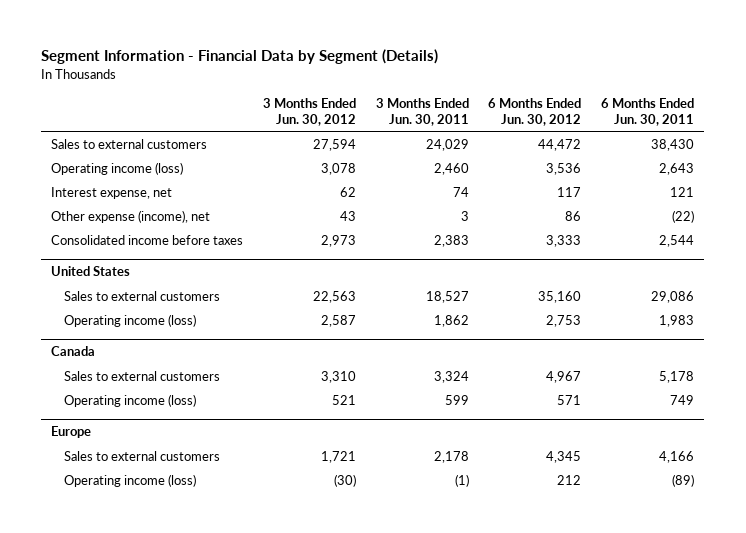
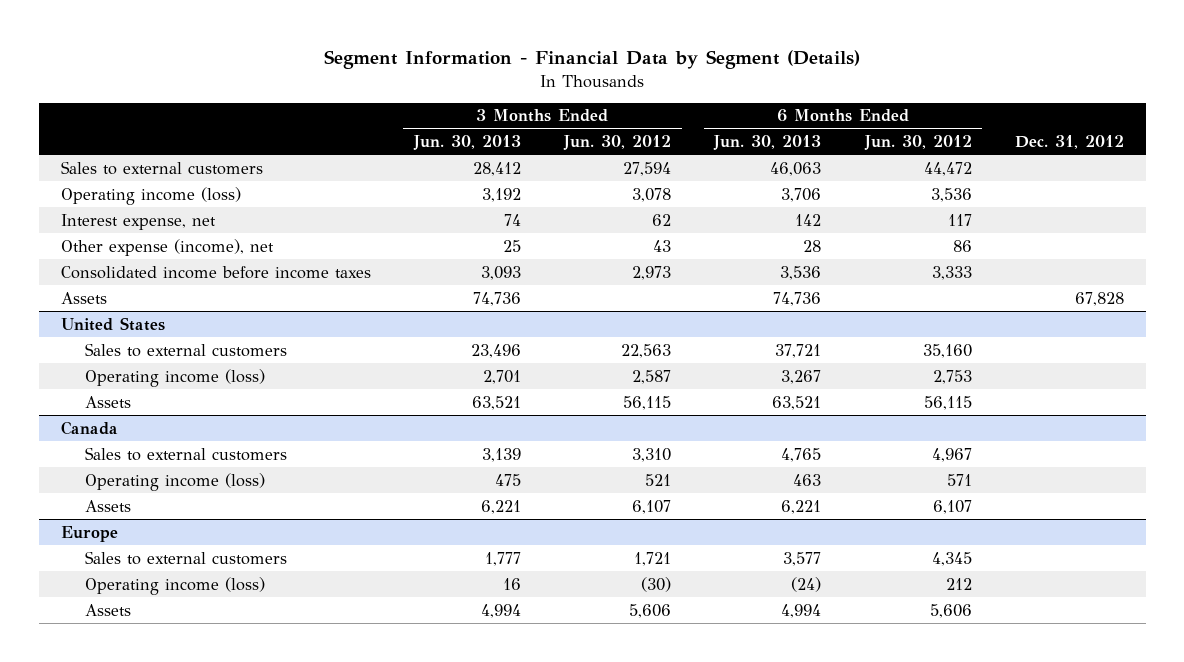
[375,98,469,126] 3 Months Ended Jun. 30, 2011 -> none
[601,98,695,126] 6 Months Ended Jun. 30, 2011 -> none
none -> [412,135,521,151] Jun. 30, 2013
none -> [713,135,822,151] Jun. 30, 2013
none -> [1014,135,1124,150] Dec. 31, 2012
[51,234,244,245] Consolidated income before taxes -> [60,265,371,279] Consolidated income before income taxes
none -> [60,291,107,304] Assets
none -> [85,395,132,408] Assets
none -> [85,499,132,512] Assets
none -> [85,603,132,616] Assets

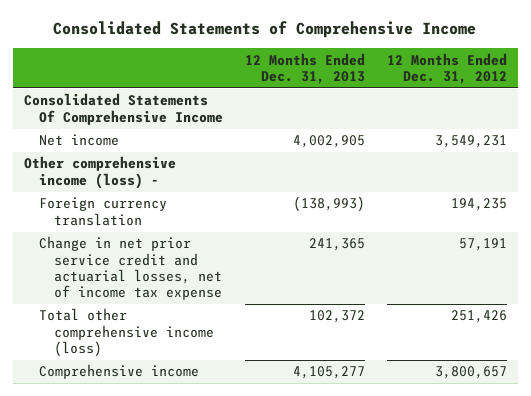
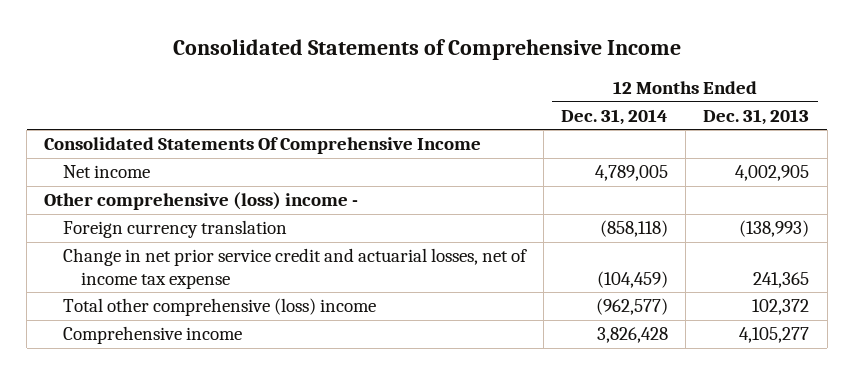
[386,52,507,84] 12 Months Ended Dec. 31, 2012 -> none
none -> [561,108,669,125] Dec. 31, 2014
[23,156,176,189] Other comprehensive income (loss) - -> [44,192,359,211] Other comprehensive (loss) income -
[38,308,214,357] Total other comprehensive income (loss) -> [62,298,376,317] Total other comprehensive (loss) income

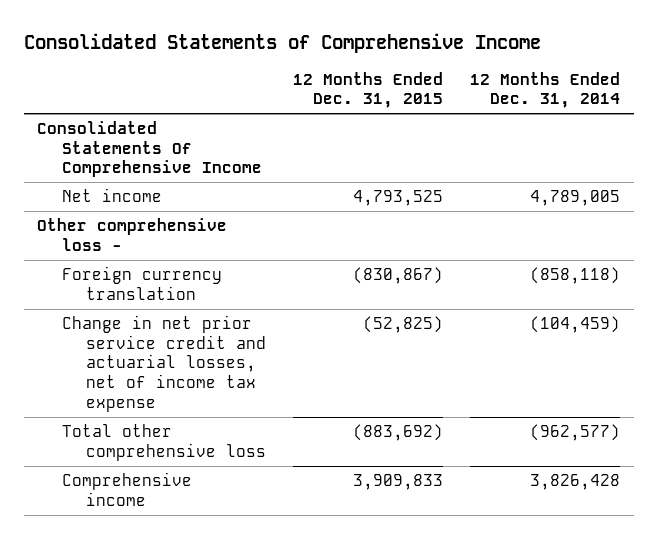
[703,108,810,125] Dec. 31, 2013 -> none
none -> [293,71,444,109] 12 Months Ended Dec. 31, 2015
[44,192,359,211] Other comprehensive (loss) income - -> [37,218,228,251] Other comprehensive loss -
[62,298,376,317] Total other comprehensive (loss) income -> [61,424,267,461] Total other comprehensive loss

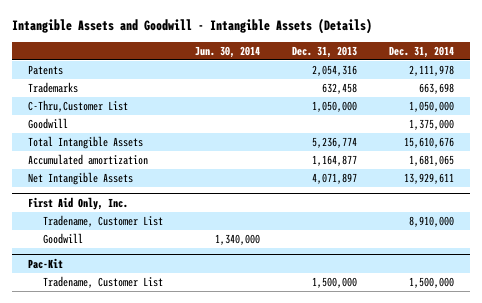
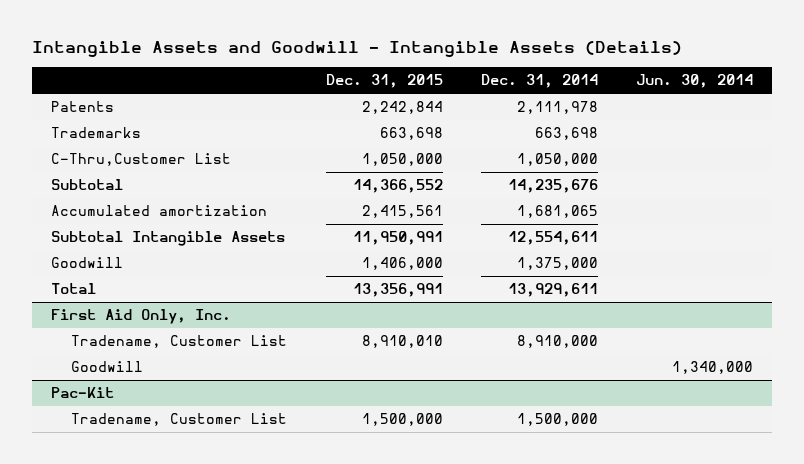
[291,45,357,58] Dec. 31, 2013 -> none
none -> [325,74,443,89] Dec. 31, 2015
[27,135,143,149] Total Intangible Assets -> none
none -> [50,179,123,191] Subtotal
none -> [50,231,285,247] Subtotal Intangible Assets
[27,117,68,129] Goodwill -> [50,257,123,269] Goodwill
[27,171,133,185] Net Intangible Assets -> [50,283,96,295] Total

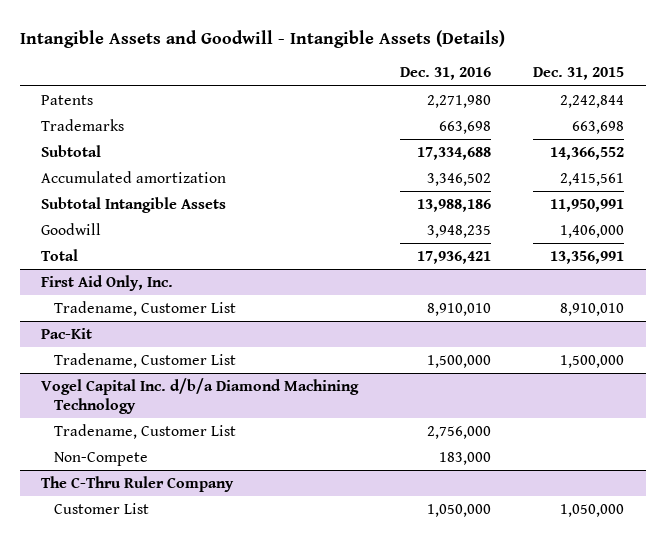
[480,74,598,89] Dec. 31, 2014 -> none
[636,74,754,89] Jun. 30, 2014 -> none
none -> [400,67,492,81] Dec. 31, 2016
[50,153,231,167] C-Thru,Customer List -> none
[71,361,144,373] Goodwill -> none
none -> [40,377,359,415] Vogel Capital Inc. d/b/a Diamond Machining Technology
none -> [53,423,236,439] Tradename, Customer List
none -> [53,451,148,466] Non-Compete
none -> [40,475,234,492] The C-Thru Ruler Company
none -> [53,502,149,514] Customer List

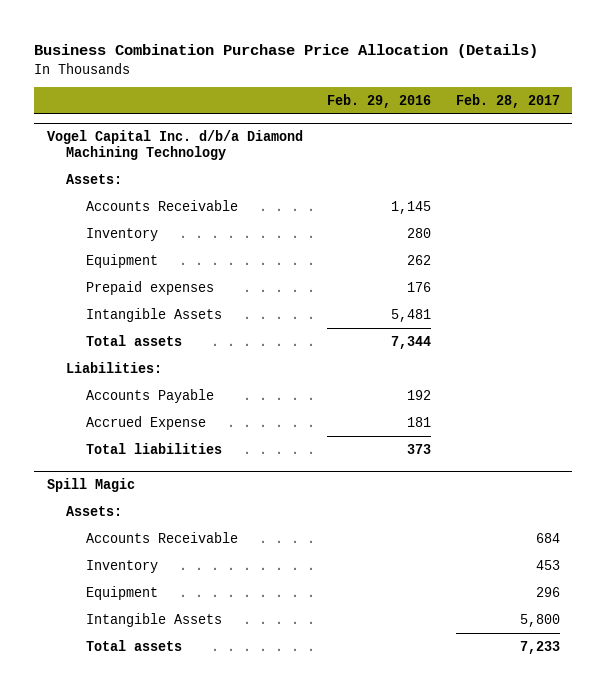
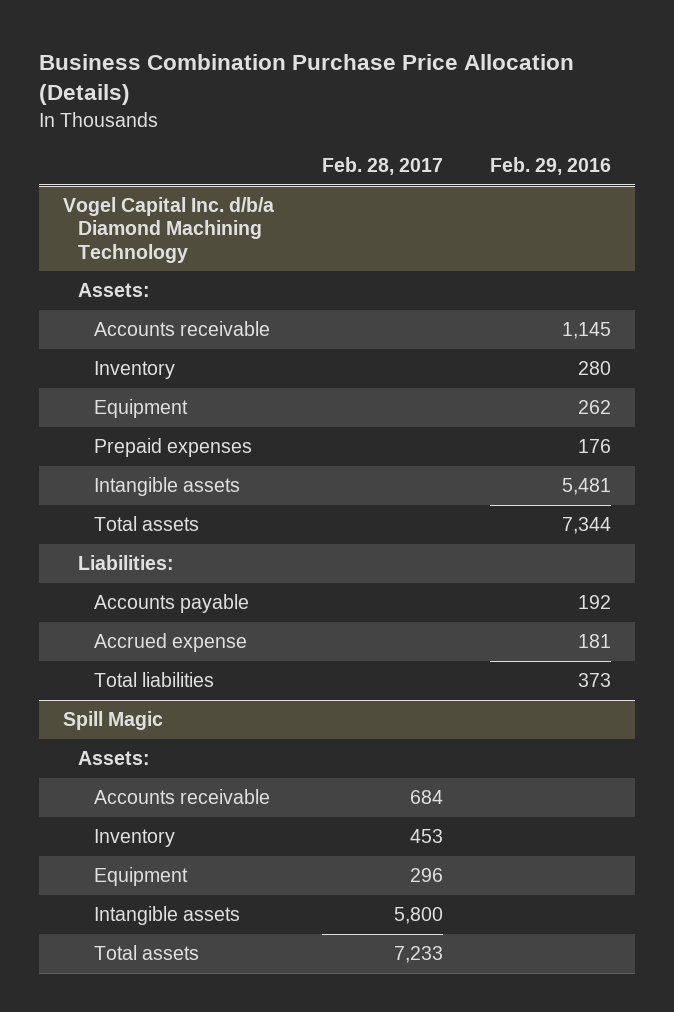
[86,199,239,211] Accounts Receivable -> [93,321,270,337] Accounts receivable
[86,307,223,322] Intangible Assets -> [93,477,240,497] Intangible assets
[86,388,215,403] Accounts Payable -> [93,594,249,614] Accounts payable
[86,415,207,430] Accrued Expense -> [93,633,247,653] Accrued expense
[86,531,239,543] Accounts Receivable -> [93,789,270,805] Accounts receivable
[86,612,223,627] Intangible Assets -> [93,906,240,926] Intangible assets

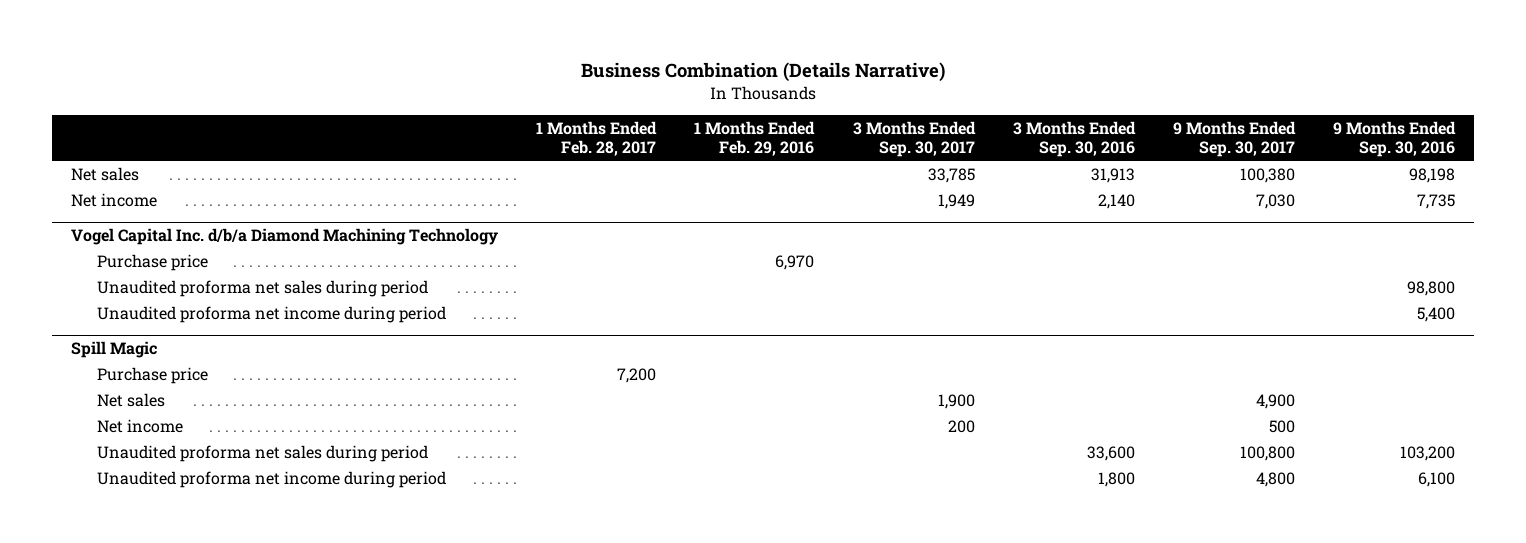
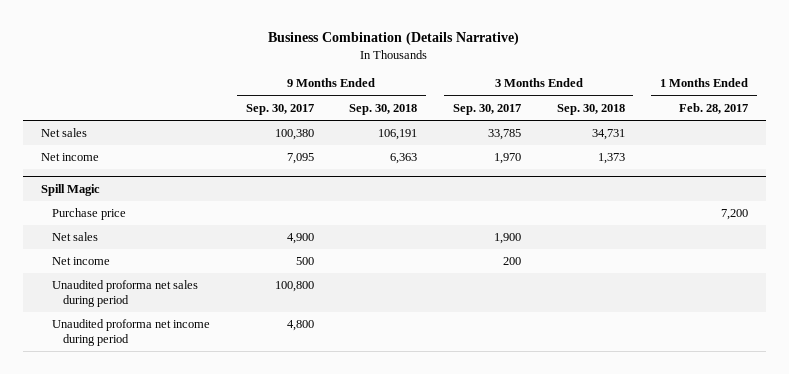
[694,121,816,157] 1 Months Ended Feb. 29, 2016 -> none
[1012,121,1136,158] 3 Months Ended Sep. 30, 2016 -> none
[1332,121,1456,158] 9 Months Ended Sep. 30, 2016 -> none
none -> [349,103,418,115] Sep. 30, 2018
none -> [556,103,625,115] Sep. 30, 2018
[71,228,499,246] Vogel Capital Inc. d/b/a Diamond Machining Technology -> none
[96,253,208,271] Purchase price -> none
[96,279,428,297] Unaudited proforma net sales during period -> none
[96,305,446,323] Unaudited proforma net income during period -> none
[937,193,975,209] 1,949 -> [493,153,521,165] 1,970
[1255,193,1295,209] 7,030 -> [286,153,314,165] 7,095

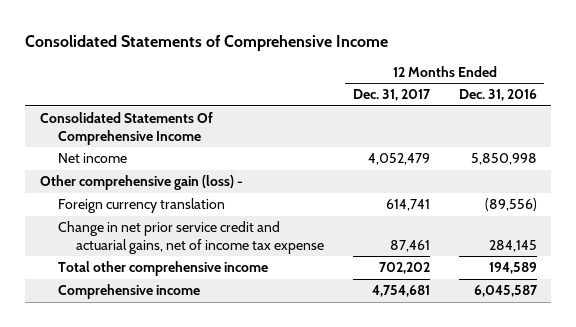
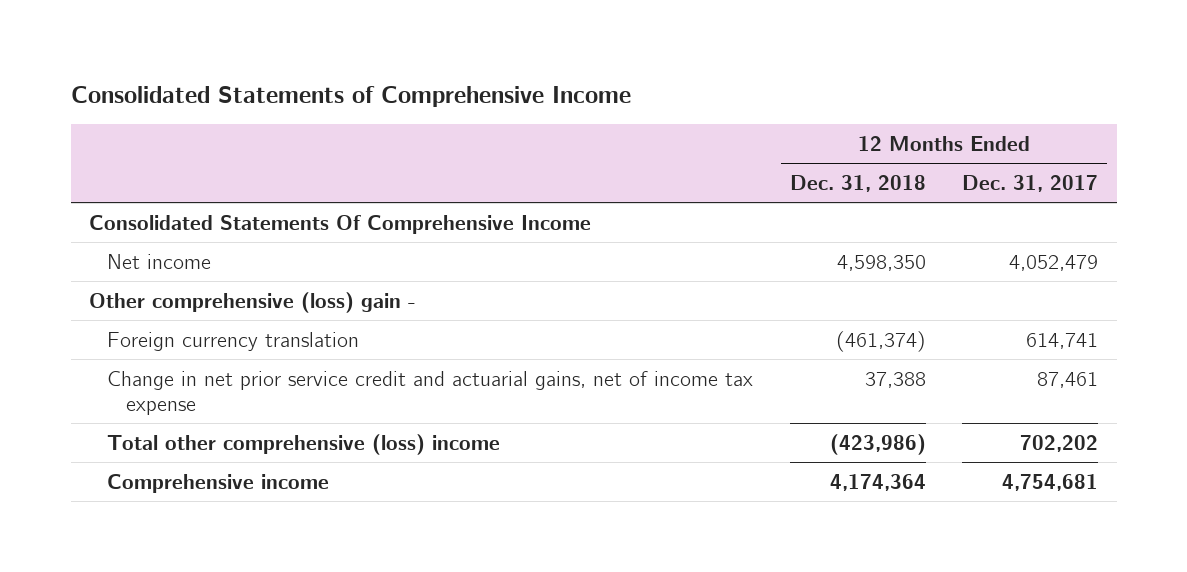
[458,89,537,102] Dec. 31, 2016 -> none
none -> [789,174,926,192] Dec. 31, 2018
[39,175,243,191] Other comprehensive gain (loss) - -> [89,291,417,313] Other comprehensive (loss) gain -
[57,261,268,277] Total other comprehensive income -> [107,433,501,455] Total other comprehensive (loss) income

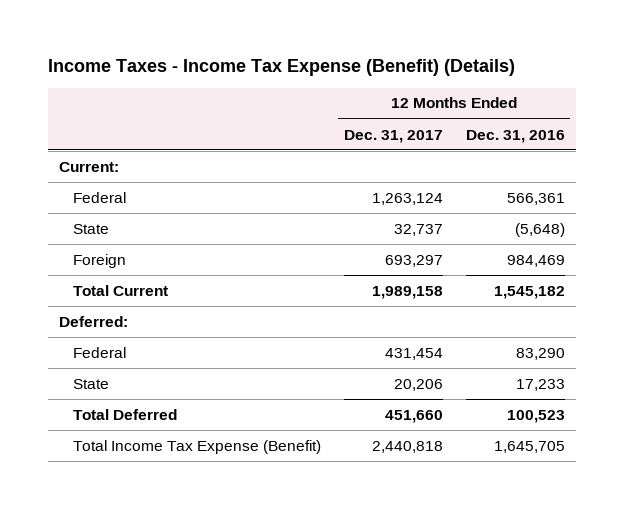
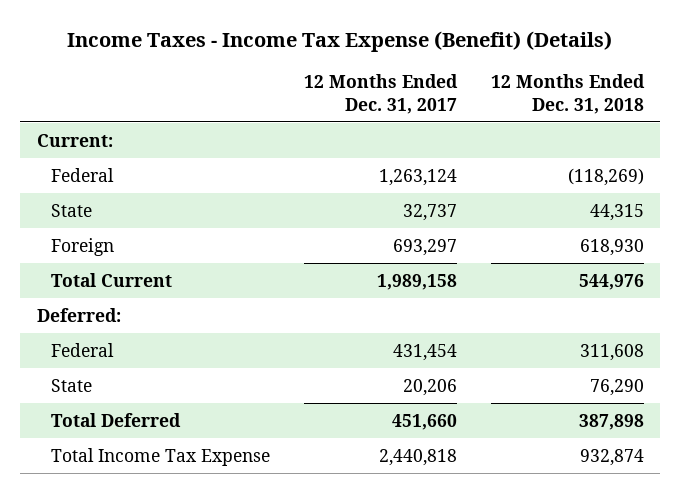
[465,129,565,143] Dec. 31, 2016 -> none
none -> [490,74,645,114] 12 Months Ended Dec. 31, 2018
[72,439,321,454] Total Income Tax Expense (Benefit) -> [50,447,270,466] Total Income Tax Expense

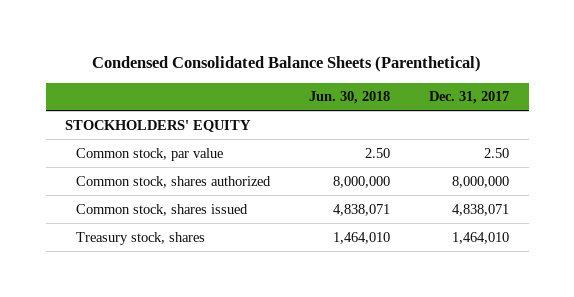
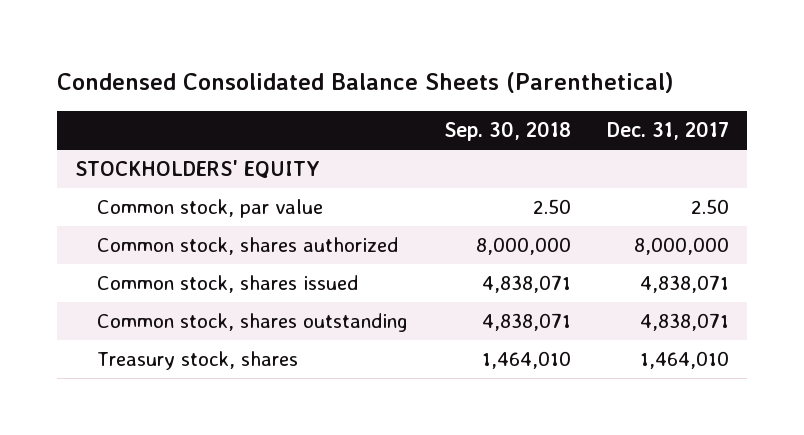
[309,91,391,105] Jun. 30, 2018 -> none
none -> [444,121,572,142] Sep. 30, 2018
none -> [97,313,409,333] Common stock, shares outstanding

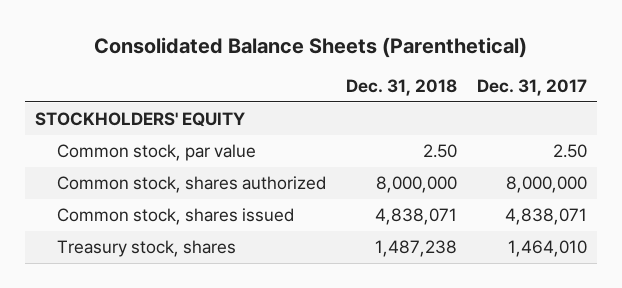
[57,72,675,94] Condensed Consolidated Balance Sheets (Parenthetical) -> [94,36,528,58] Consolidated Balance Sheets (Parenthetical)
[444,121,572,142] Sep. 30, 2018 -> none
none -> [345,79,457,97] Dec. 31, 2018
[97,313,409,333] Common stock, shares outstanding -> none

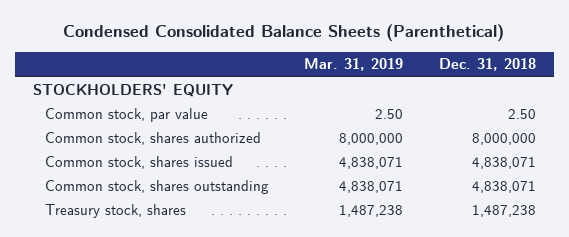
[94,36,528,58] Consolidated Balance Sheets (Parenthetical) -> [63,24,505,43] Condensed Consolidated Balance Sheets (Parenthetical)
[476,79,587,97] Dec. 31, 2017 -> none
none -> [304,58,404,72] Mar. 31, 2019
none -> [44,180,269,195] Common stock, shares outstanding

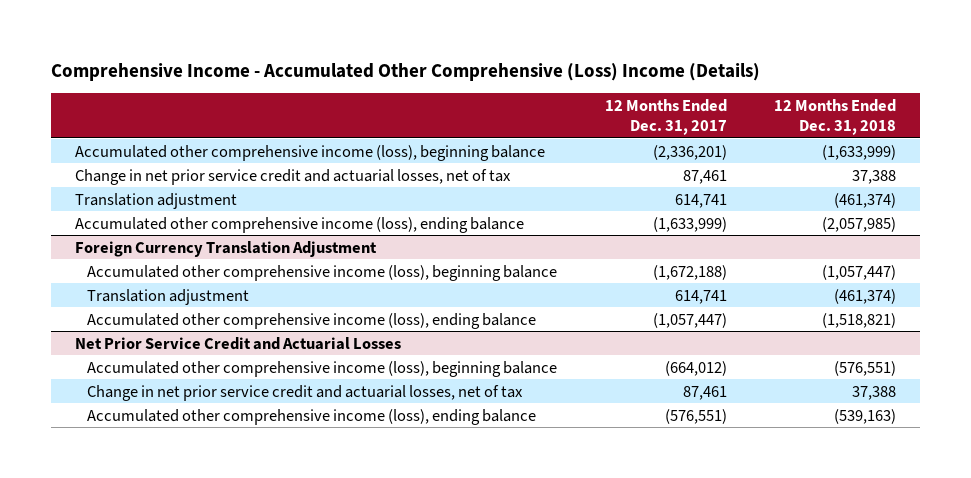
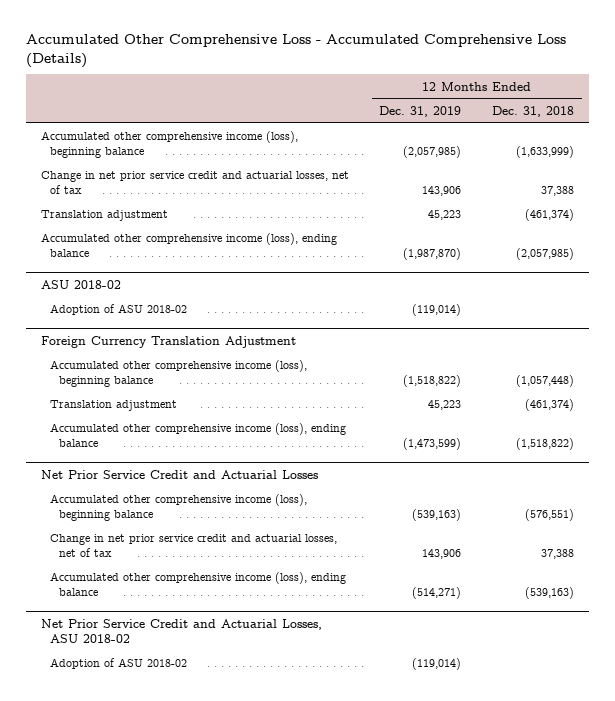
[50,62,760,81] Comprehensive Income - Accumulated Other Comprehensive (Loss) Income (Details) -> [25,34,566,68] Accumulated Other Comprehensive Loss - Accumulated Comprehensive Loss (Details)
[604,98,727,135] 12 Months Ended Dec. 31, 2017 -> none
none -> [379,105,462,117] Dec. 31, 2019
none -> [40,279,121,289] ASU 2018-02
none -> [49,304,187,316] Adoption of ASU 2018-02
[822,264,897,280] (1,057,447) -> [516,375,575,388] (1,057,448)
[822,312,897,328] (1,518,821) -> [516,438,575,451] (1,518,822)
none -> [40,618,322,644] Net Prior Service Credit and Actuarial Losses, ASU 2018-02
none -> [49,658,187,670] Adoption of ASU 2018-02

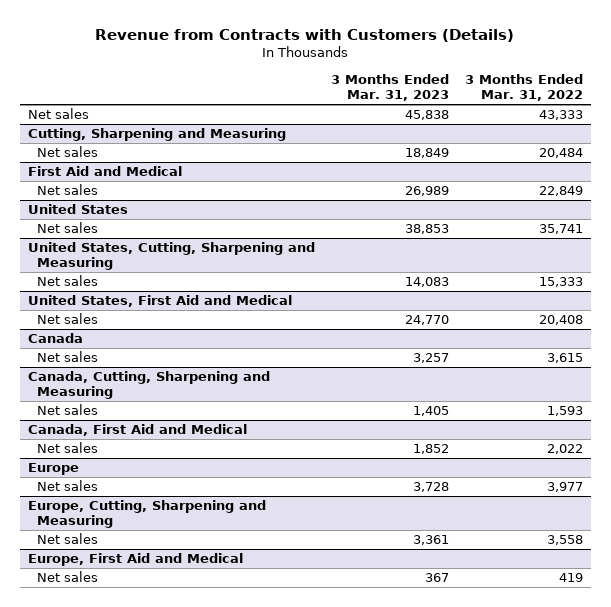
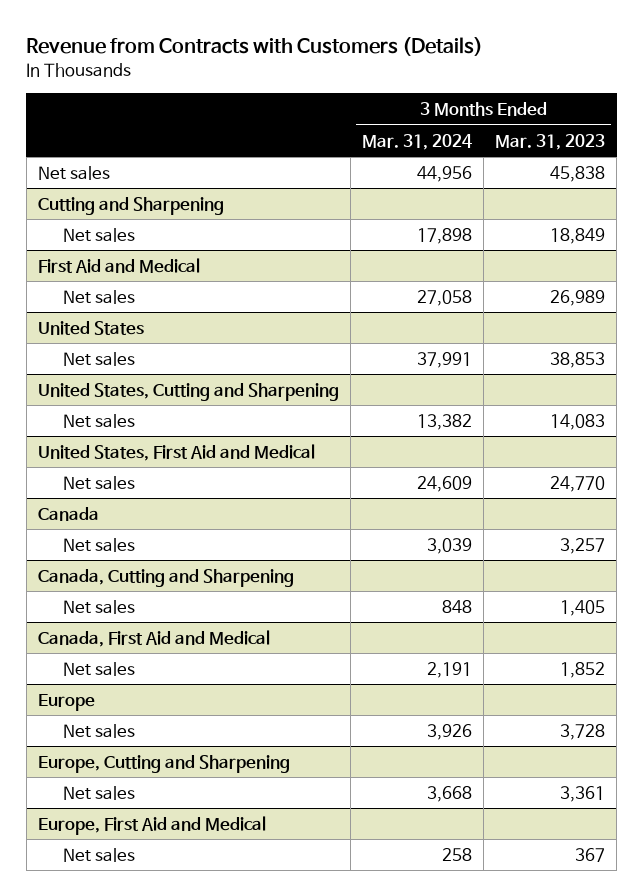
[464,74,583,102] 3 Months Ended Mar. 31, 2022 -> none
none -> [362,133,473,150] Mar. 31, 2024
[28,128,287,142] Cutting, Sharpening and Measuring -> [37,196,224,215] Cutting and Sharpening
[28,242,316,271] United States, Cutting, Sharpening and Measuring -> [37,382,339,401] United States, Cutting and Sharpening
[28,371,271,400] Canada, Cutting, Sharpening and Measuring -> [37,568,294,587] Canada, Cutting and Sharpening
[28,500,267,529] Europe, Cutting, Sharpening and Measuring -> [37,754,290,773] Europe, Cutting and Sharpening

